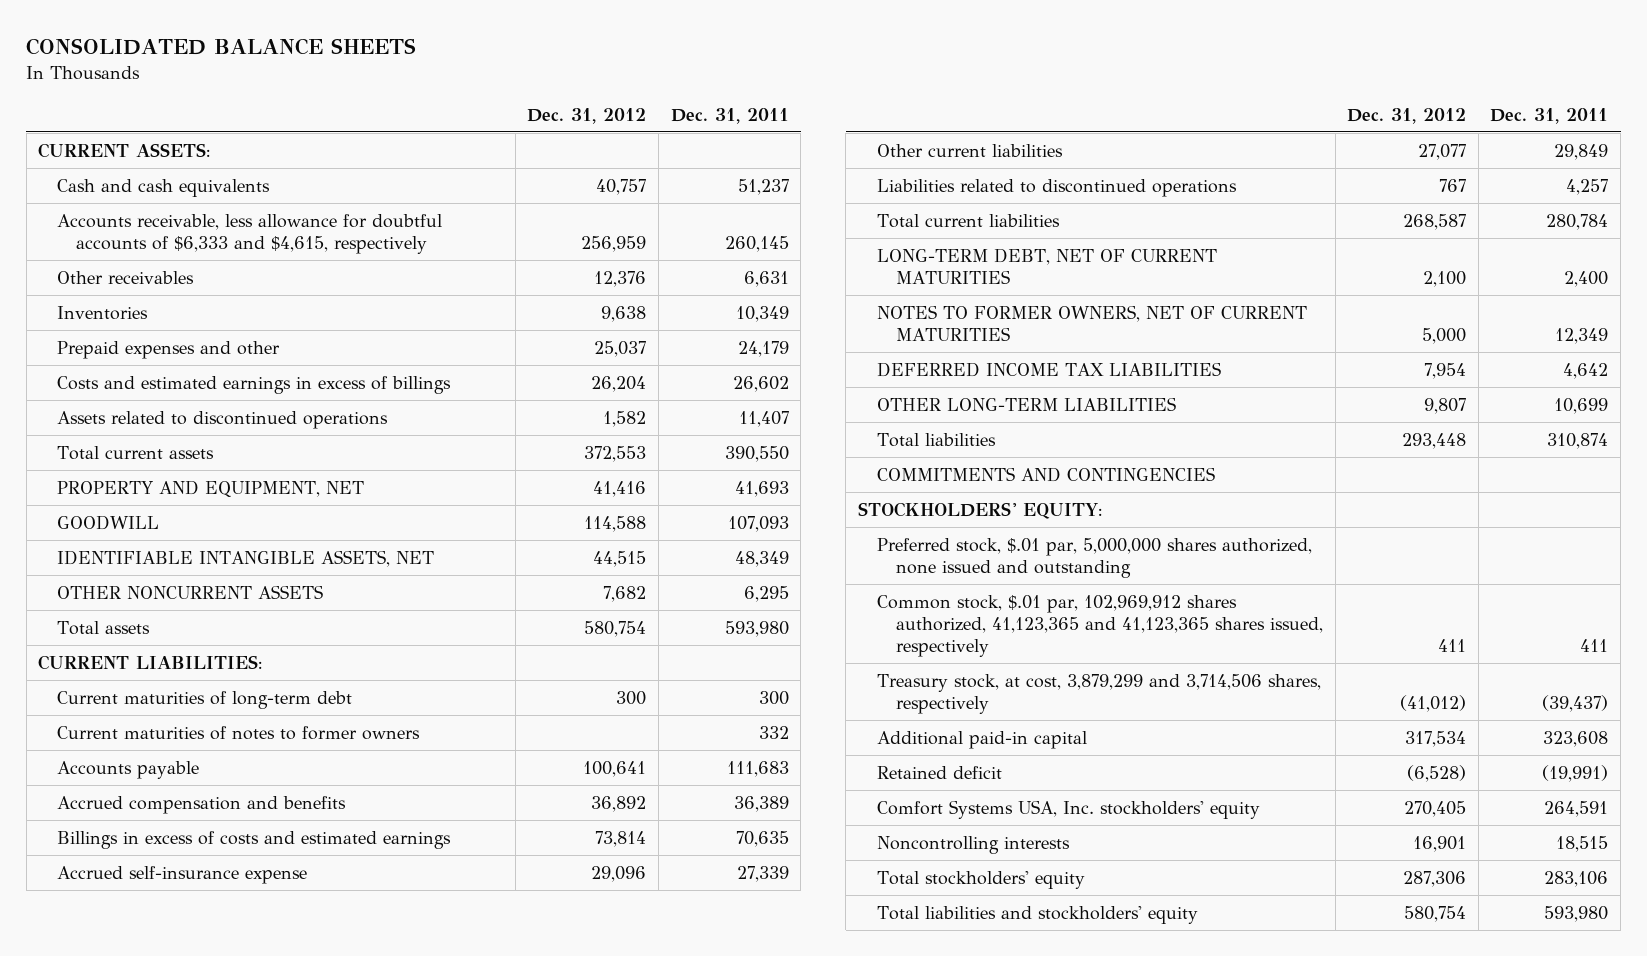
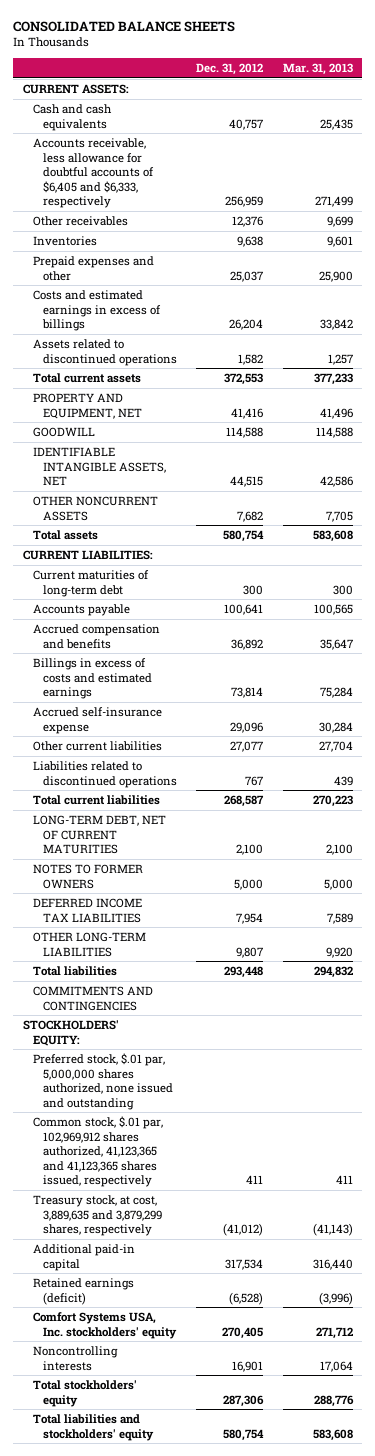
[670,107,789,124] Dec. 31, 2011 -> none
none -> [282,62,353,75] Mar. 31, 2013
[57,213,443,254] Accounts receivable, less allowance for doubtful accounts of $6,333 and $4,615, respectively -> [32,138,155,209] Accounts receivable, less allowance for doubtful accounts of $6,405 and $6,333, respectively
[57,725,421,740] Current maturities of notes to former owners -> none
[876,304,1307,341] NOTES TO FORMER OWNERS, NET OF CURRENT MATURITIES -> [32,864,143,889] NOTES TO FORMER OWNERS
[876,673,1321,714] Treasury stock, at cost, 3,879,299 and 3,714,506 shares, respectively -> [32,1195,163,1237] Treasury stock, at cost, 3,889,635 and 3,879,299 shares, respectively
[876,765,1002,779] Retained deficit -> [32,1278,134,1305] Retained earnings (deficit)

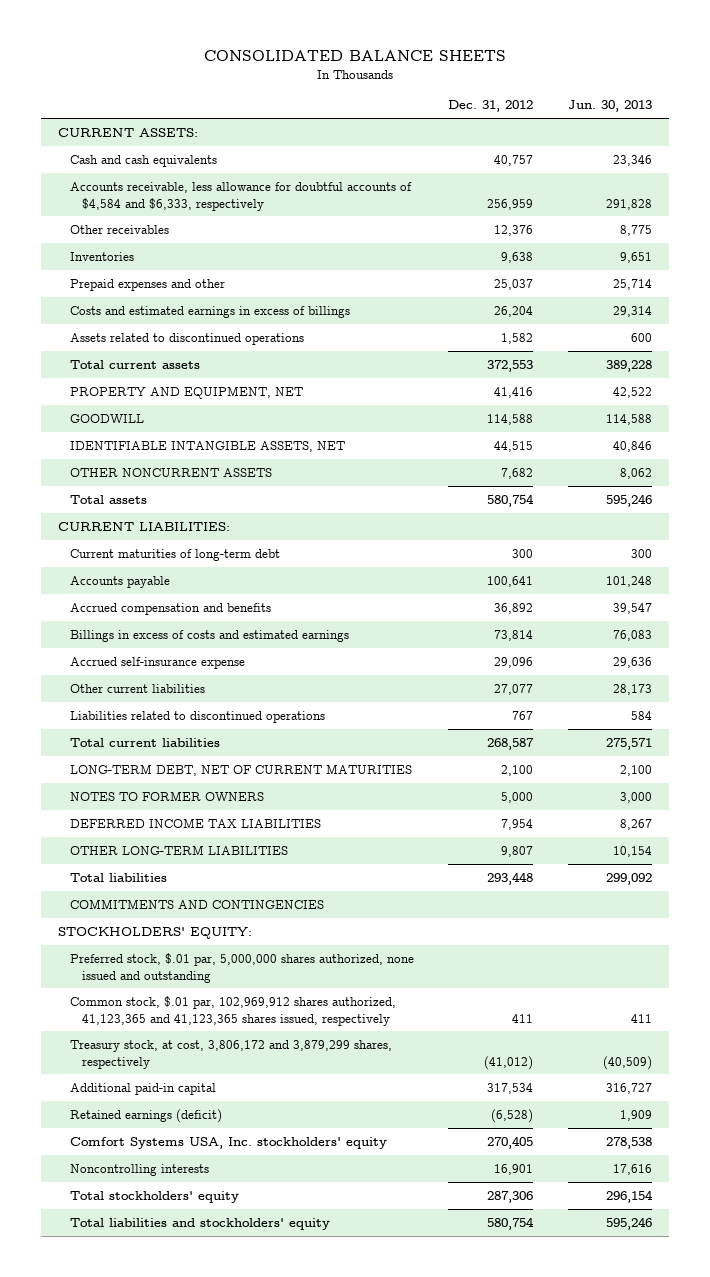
[282,62,353,75] Mar. 31, 2013 -> none
none -> [567,100,652,113] Jun. 30, 2013
[32,138,155,209] Accounts receivable, less allowance for doubtful accounts of $6,405 and $6,333, respectively -> [69,181,412,211] Accounts receivable, less allowance for doubtful accounts of $4,584 and $6,333, respectively
[32,1195,163,1237] Treasury stock, at cost, 3,889,635 and 3,879,299 shares, respectively -> [69,1039,392,1069] Treasury stock, at cost, 3,806,172 and 3,879,299 shares, respectively

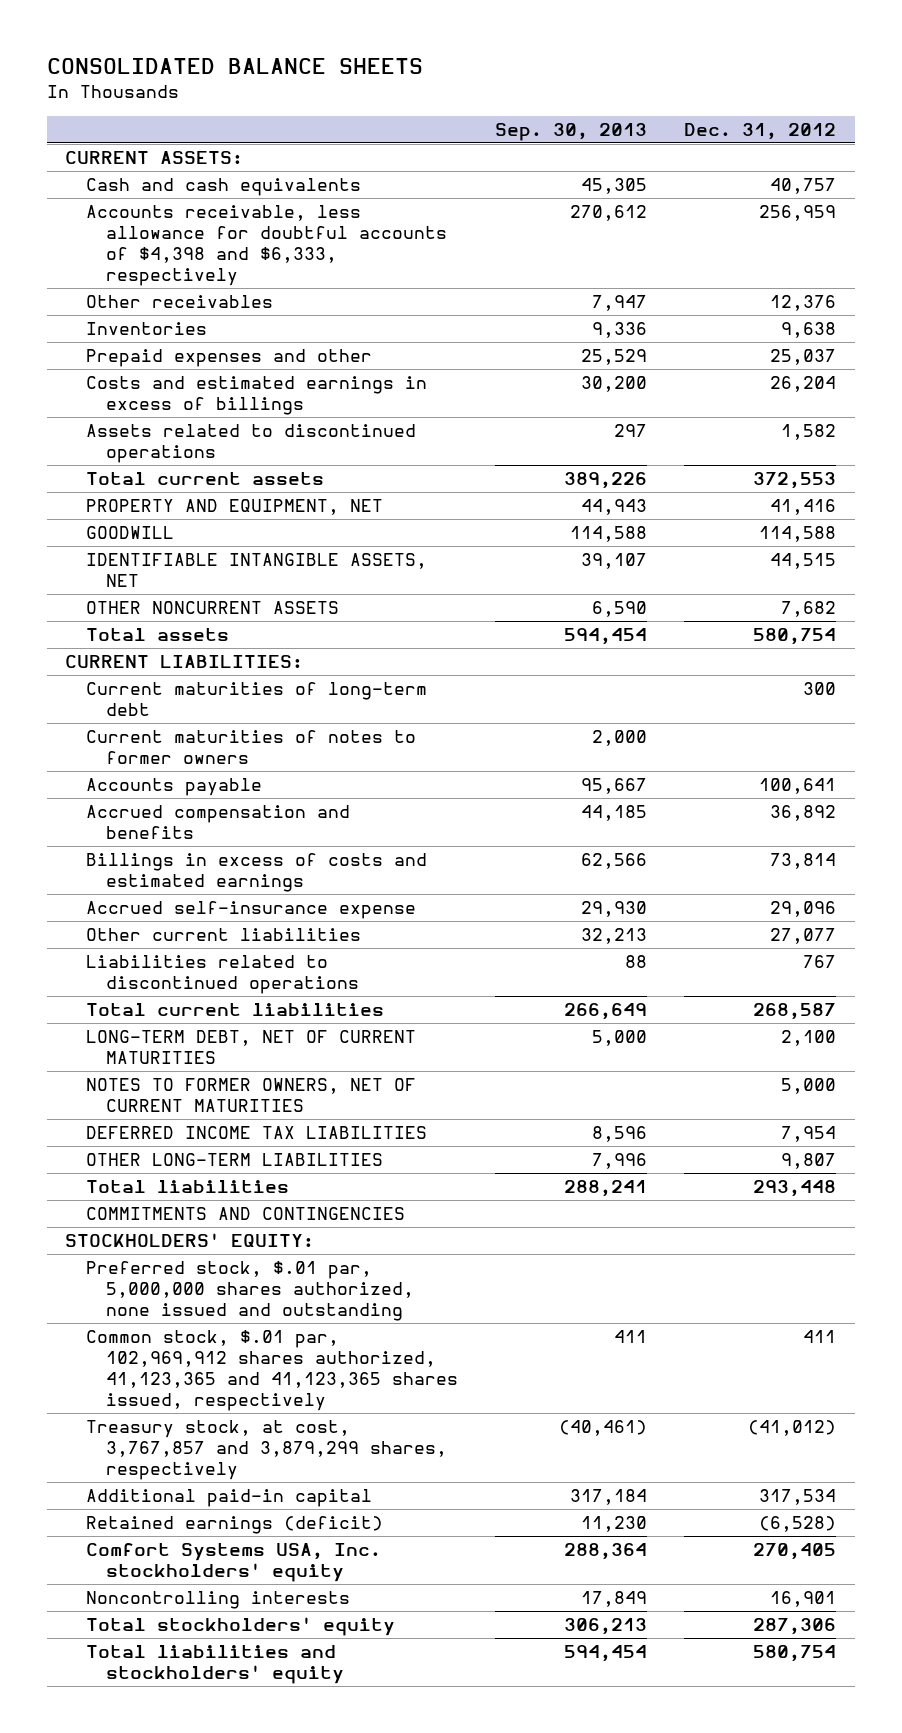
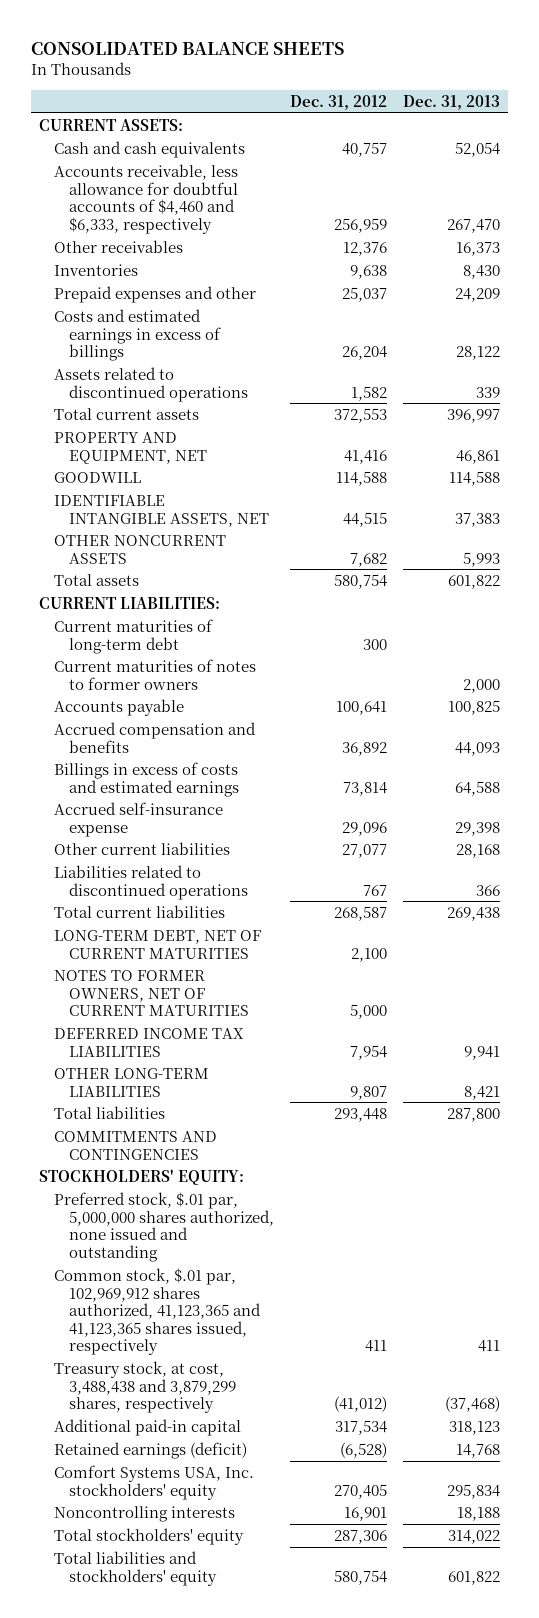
[495,123,648,142] Sep. 30, 2013 -> none
none -> [402,95,500,111] Dec. 31, 2013
[85,205,448,287] Accounts receivable, less allowance for doubtful accounts of $4,398 and $6,333, respectively -> [54,163,239,234] Accounts receivable, less allowance for doubtful accounts of $4,460 and $6,333, respectively
[85,1420,448,1481] Treasury stock, at cost, 3,767,857 and 3,879,299 shares, respectively -> [54,1360,236,1414] Treasury stock, at cost, 3,488,438 and 3,879,299 shares, respectively

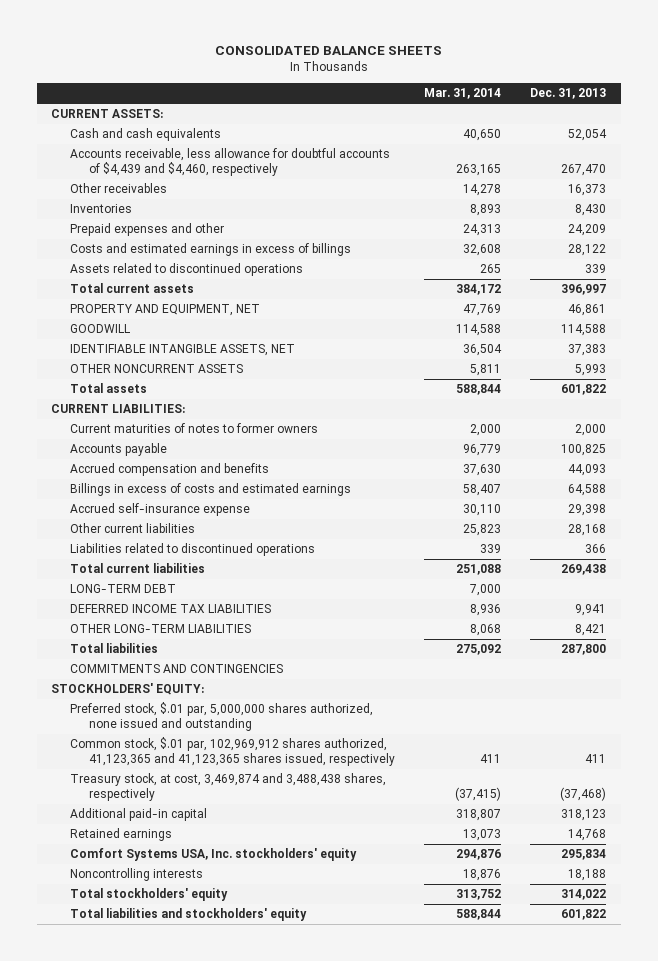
[289,95,387,111] Dec. 31, 2012 -> none
none -> [424,88,502,100] Mar. 31, 2014
[54,163,239,234] Accounts receivable, less allowance for doubtful accounts of $4,460 and $6,333, respectively -> [70,148,391,177] Accounts receivable, less allowance for doubtful accounts of $4,439 and $4,460, respectively
[54,618,214,654] Current maturities of long-term debt -> none
[54,969,249,1017] NOTES TO FORMER OWNERS, NET OF CURRENT MATURITIES -> none
[54,929,262,959] LONG-TERM DEBT, NET OF CURRENT MATURITIES -> [70,584,177,594] LONG-TERM DEBT
[54,1360,236,1414] Treasury stock, at cost, 3,488,438 and 3,879,299 shares, respectively -> [70,773,387,802] Treasury stock, at cost, 3,469,874 and 3,488,438 shares, respectively
[54,1441,248,1459] Retained earnings (deficit) -> [70,828,173,842] Retained earnings

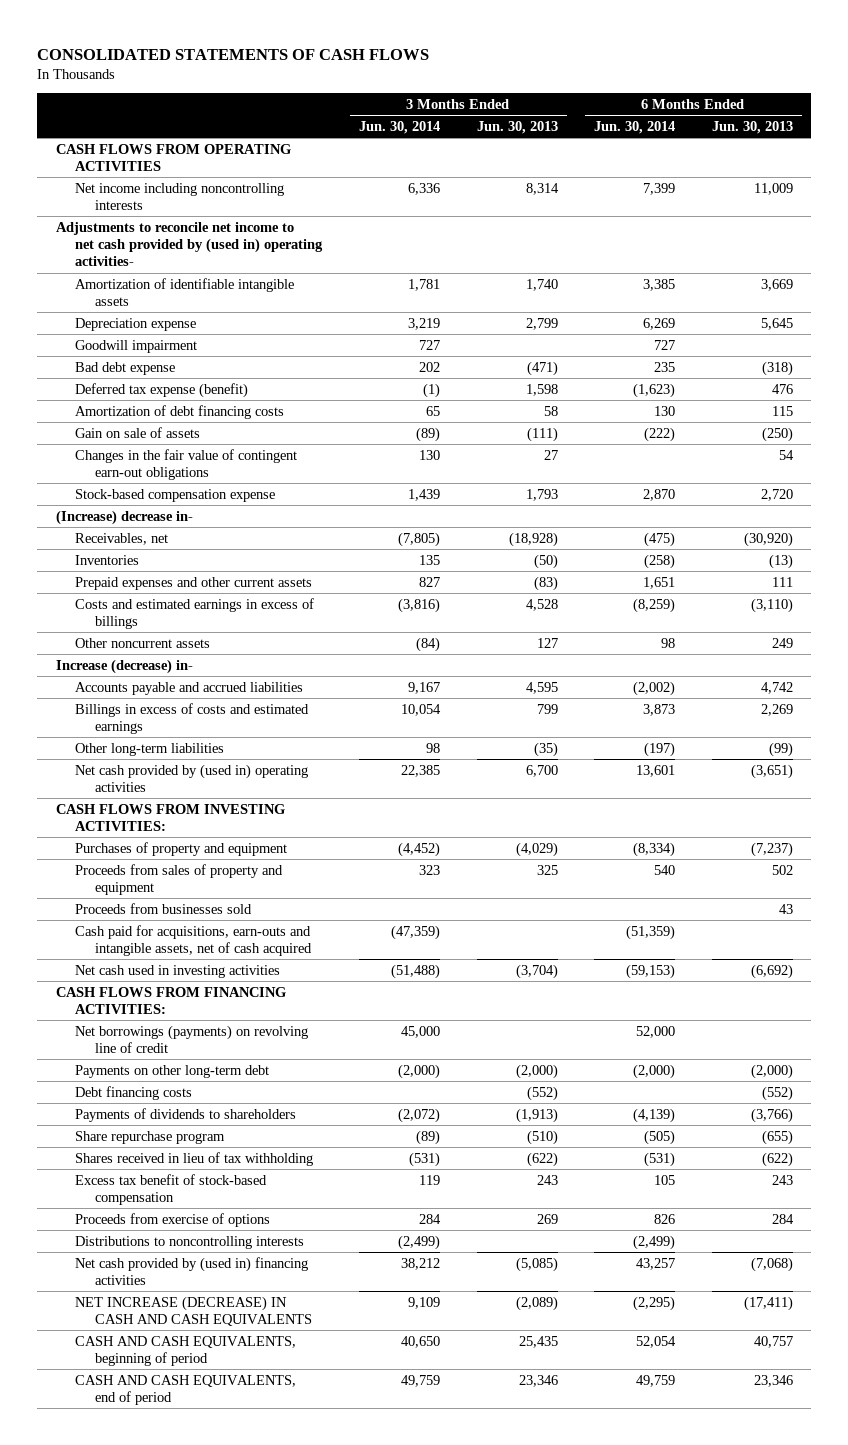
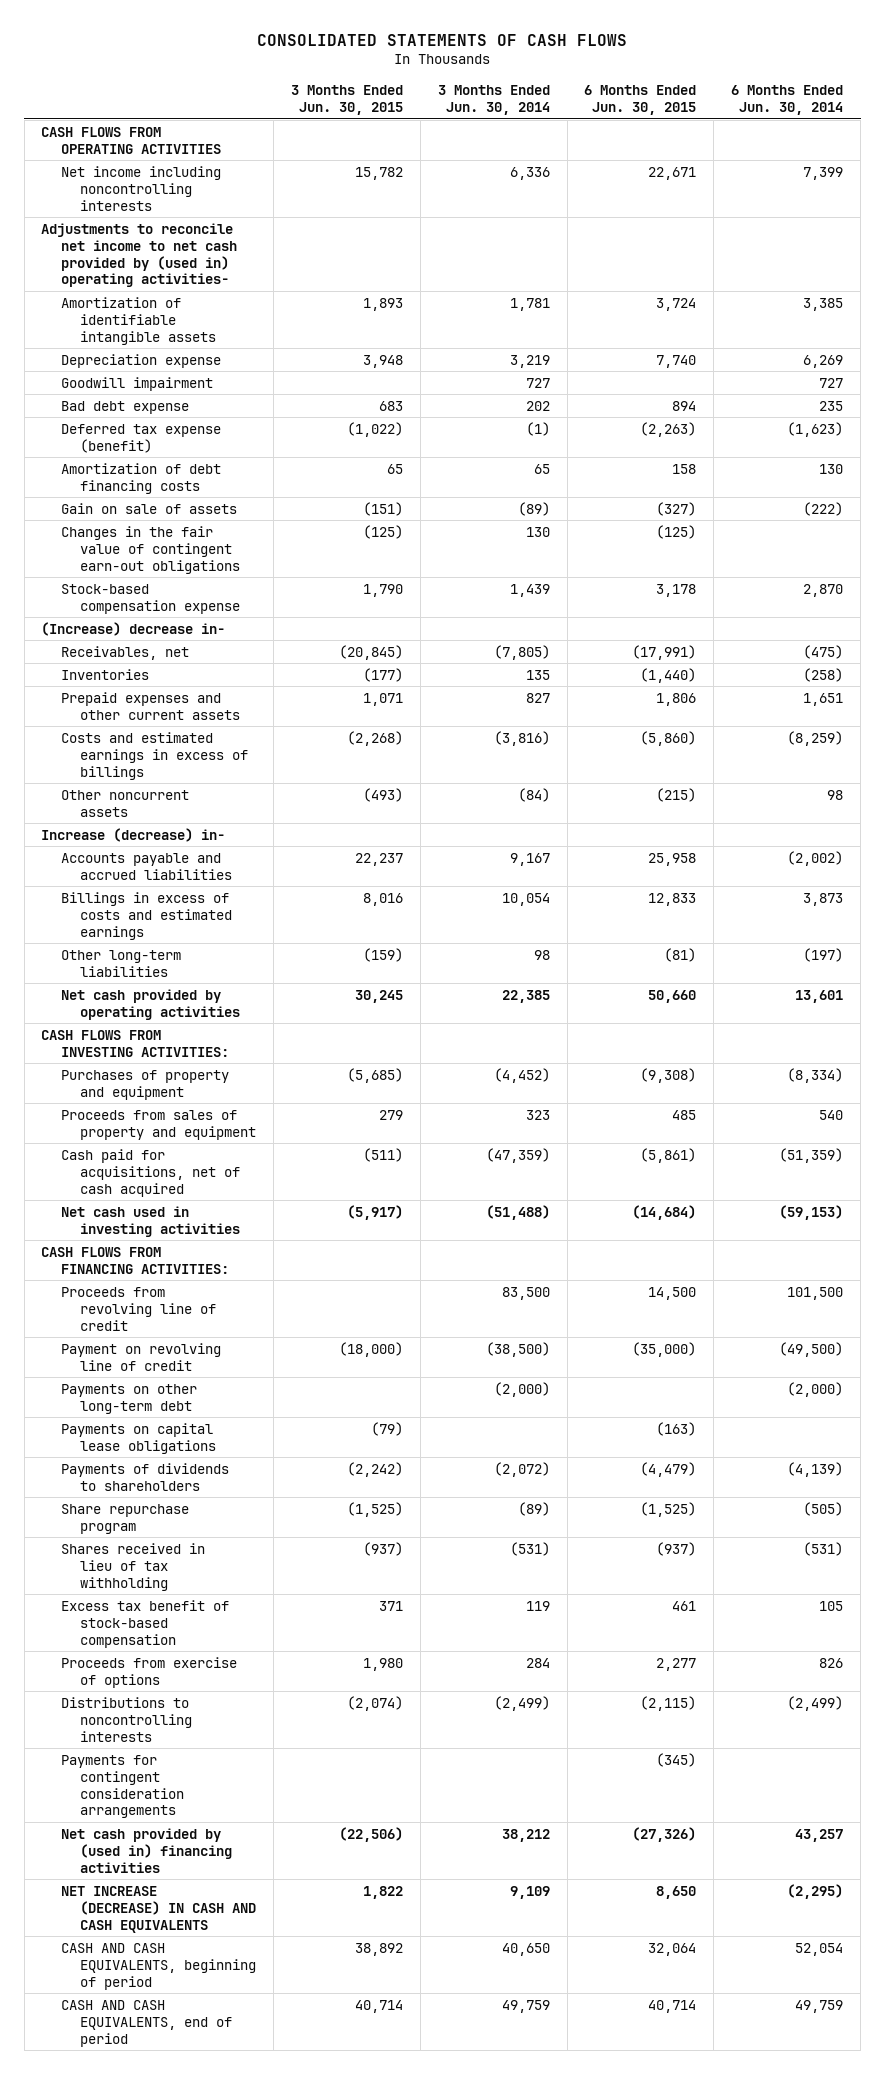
[476,121,558,135] Jun. 30, 2013 -> none
[711,121,793,135] Jun. 30, 2013 -> none
none -> [290,85,403,115] 3 Months Ended Jun. 30, 2015
none -> [584,85,697,115] 6 Months Ended Jun. 30, 2015
[75,763,309,793] Net cash provided by (used in) operating activities -> [60,988,240,1020] Net cash provided by operating activities
[75,902,253,914] Proceeds from businesses sold -> none
[75,924,313,957] Cash paid for acquisitions, earn-outs and intangible assets, net of cash acquired -> [60,1148,240,1197] Cash paid for acquisitions, net of cash acquired
[75,1024,309,1054] Net borrowings (payments) on revolving line of credit -> [60,1286,216,1331] Proceeds from revolving line of credit
[400,1025,440,1038] 45,000 -> [501,1286,550,1300] 83,500
[636,1025,676,1038] 52,000 -> [787,1286,844,1300] 101,500
none -> [60,1342,221,1371] Payment on revolving line of credit
[75,1085,193,1100] Debt financing costs -> none
none -> [60,1422,216,1454] Payments on capital lease obligations
none -> [60,1754,184,1819] Payments for contingent consideration arrangements

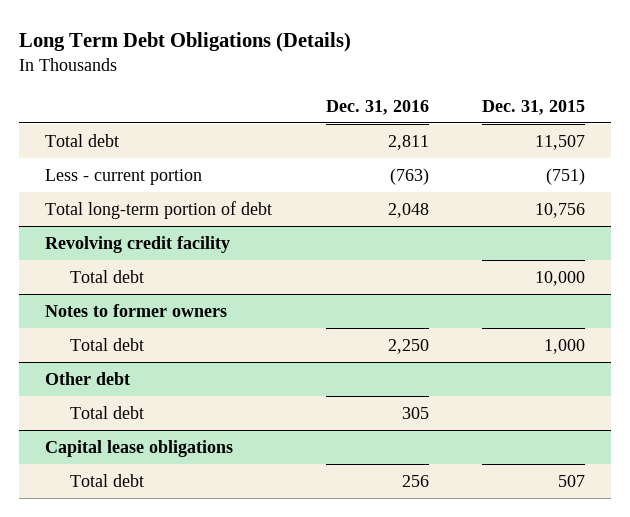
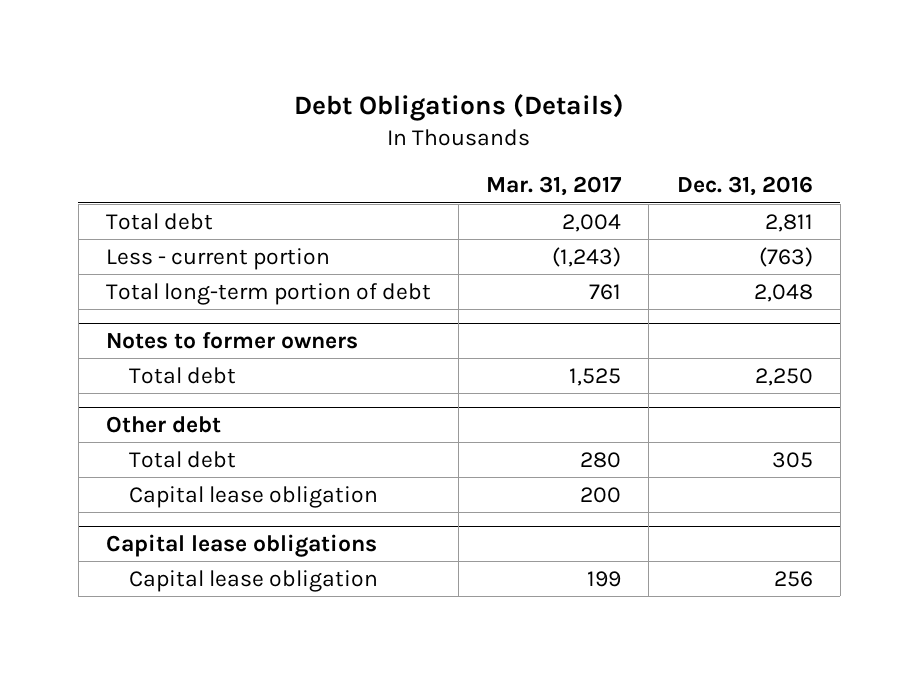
[18,31,351,52] Long Term Debt Obligations (Details) -> [294,93,625,121] Debt Obligations (Details)
[481,99,585,115] Dec. 31, 2015 -> none
none -> [486,176,623,197] Mar. 31, 2017
[45,235,231,253] Revolving credit facility -> none
[70,269,145,283] Total debt -> none
none -> [129,485,379,508] Capital lease obligation
[70,473,145,487] Total debt -> [129,569,379,592] Capital lease obligation

